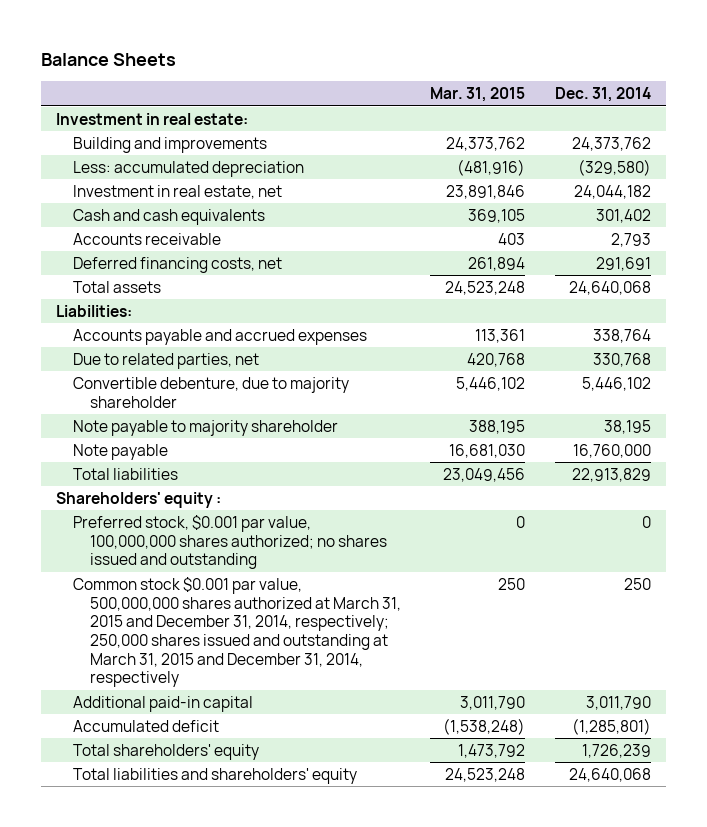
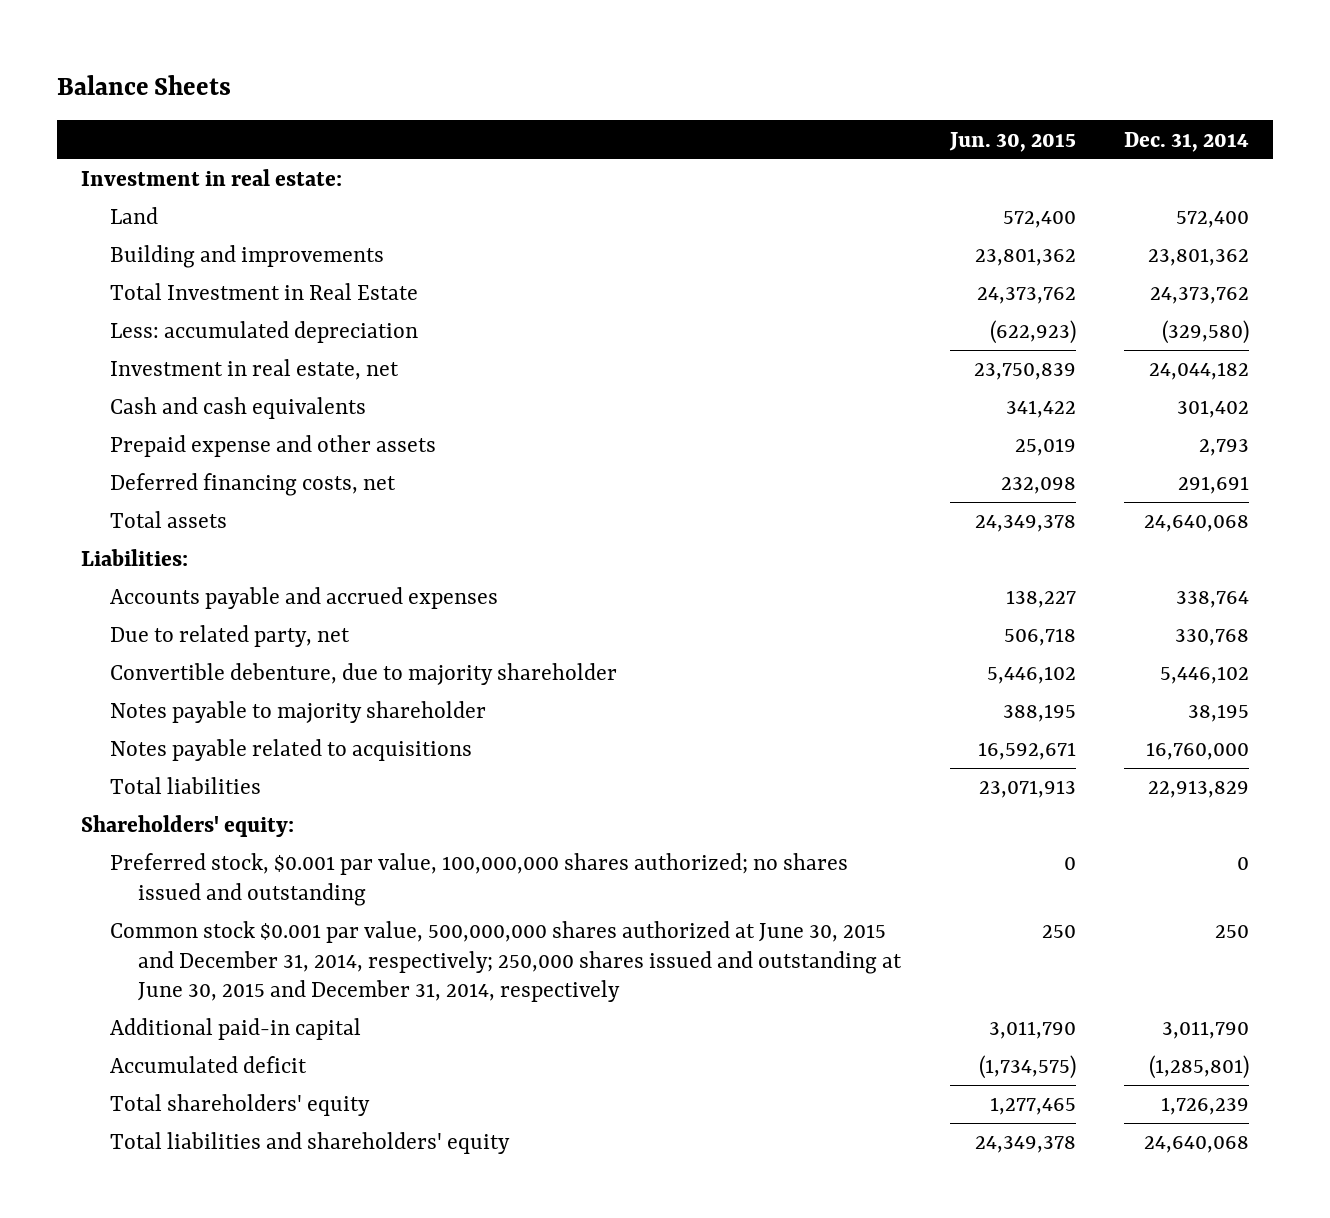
[430,87,526,103] Mar. 31, 2015 -> none
none -> [948,131,1076,152] Jun. 30, 2015
none -> [109,207,158,225] Land
[571,136,651,151] 24,373,762 -> [1148,248,1250,267] 23,801,362
none -> [109,283,418,301] Total Investment in Real Estate
[73,232,222,245] Accounts receivable -> [109,435,436,458] Prepaid expense and other assets
[73,352,260,369] Due to related parties, net -> [109,625,350,648] Due to related party, net
[73,419,339,436] Note payable to majority shareholder -> [109,701,486,724] Notes payable to majority shareholder
[73,443,169,460] Note payable -> [109,739,472,762] Notes payable related to acquisitions
[56,491,222,508] Shareholders' equity : -> [80,815,294,838] Shareholders' equity:
[73,576,401,688] Common stock $0.001 par value, 500,000,000 shares authorized at March 31, 2015 and December 31, 2014, respectively; 250,000 shares issued and outstanding at March 31, 2015 and December 31, 2014, respectively -> [109,921,903,1002] Common stock $0.001 par value, 500,000,000 shares authorized at June 30, 2015 and December 31, 2014, respectively; 250,000 shares issued and outstanding at June 30, 2015 and December 31, 2014, respectively

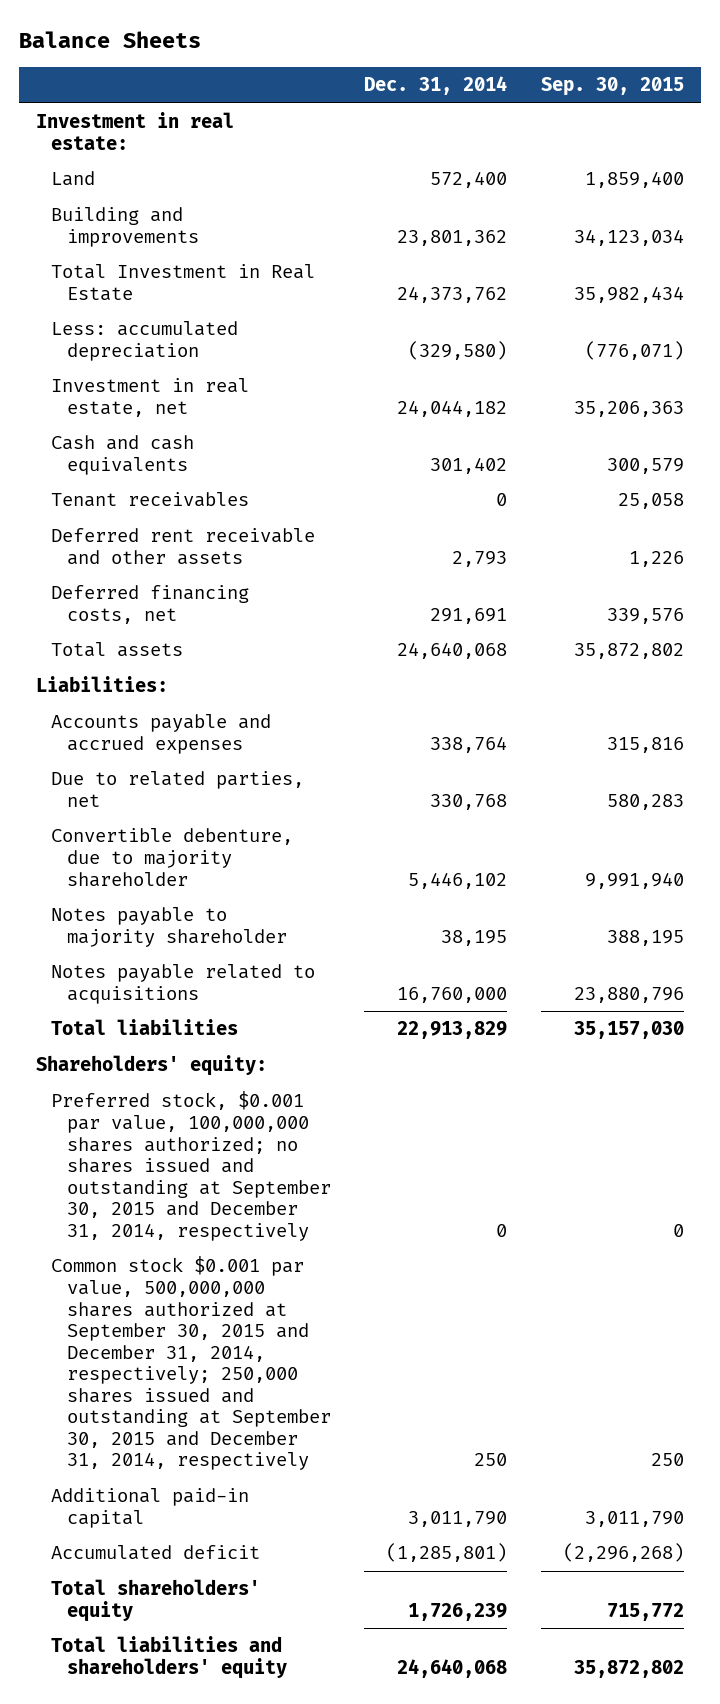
[948,131,1076,152] Jun. 30, 2015 -> none
none -> [541,77,685,97] Sep. 30, 2015
none -> [51,492,250,508] Tenant receivables
[109,435,436,458] Prepaid expense and other assets -> [51,528,316,566] Deferred rent receivable and other assets
[109,625,350,648] Due to related party, net -> [51,771,305,808] Due to related parties, net
[109,853,848,906] Preferred stock, $0.001 par value, 100,000,000 shares authorized; no shares issued and outstanding -> [51,1091,331,1241] Preferred stock, $0.001 par value, 100,000,000 shares authorized; no shares issued and outstanding at September 30, 2015 and December 31, 2014, respectively
[109,921,903,1002] Common stock $0.001 par value, 500,000,000 shares authorized at June 30, 2015 and December 31, 2014, respectively; 250,000 shares issued and outstanding at June 30, 2015 and December 31, 2014, respectively -> [51,1256,331,1471] Common stock $0.001 par value, 500,000,000 shares authorized at September 30, 2015 and December 31, 2014, respectively; 250,000 shares issued and outstanding at September 30, 2015 and December 31, 2014, respectively

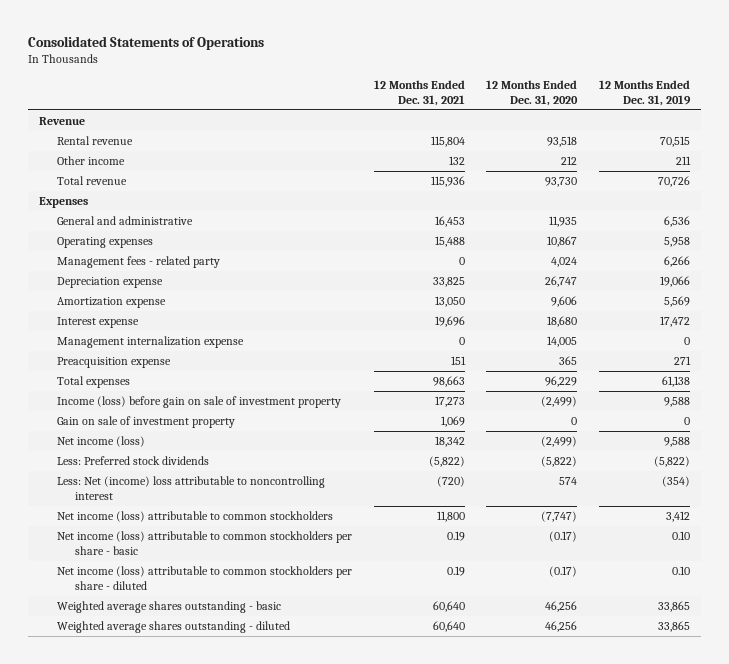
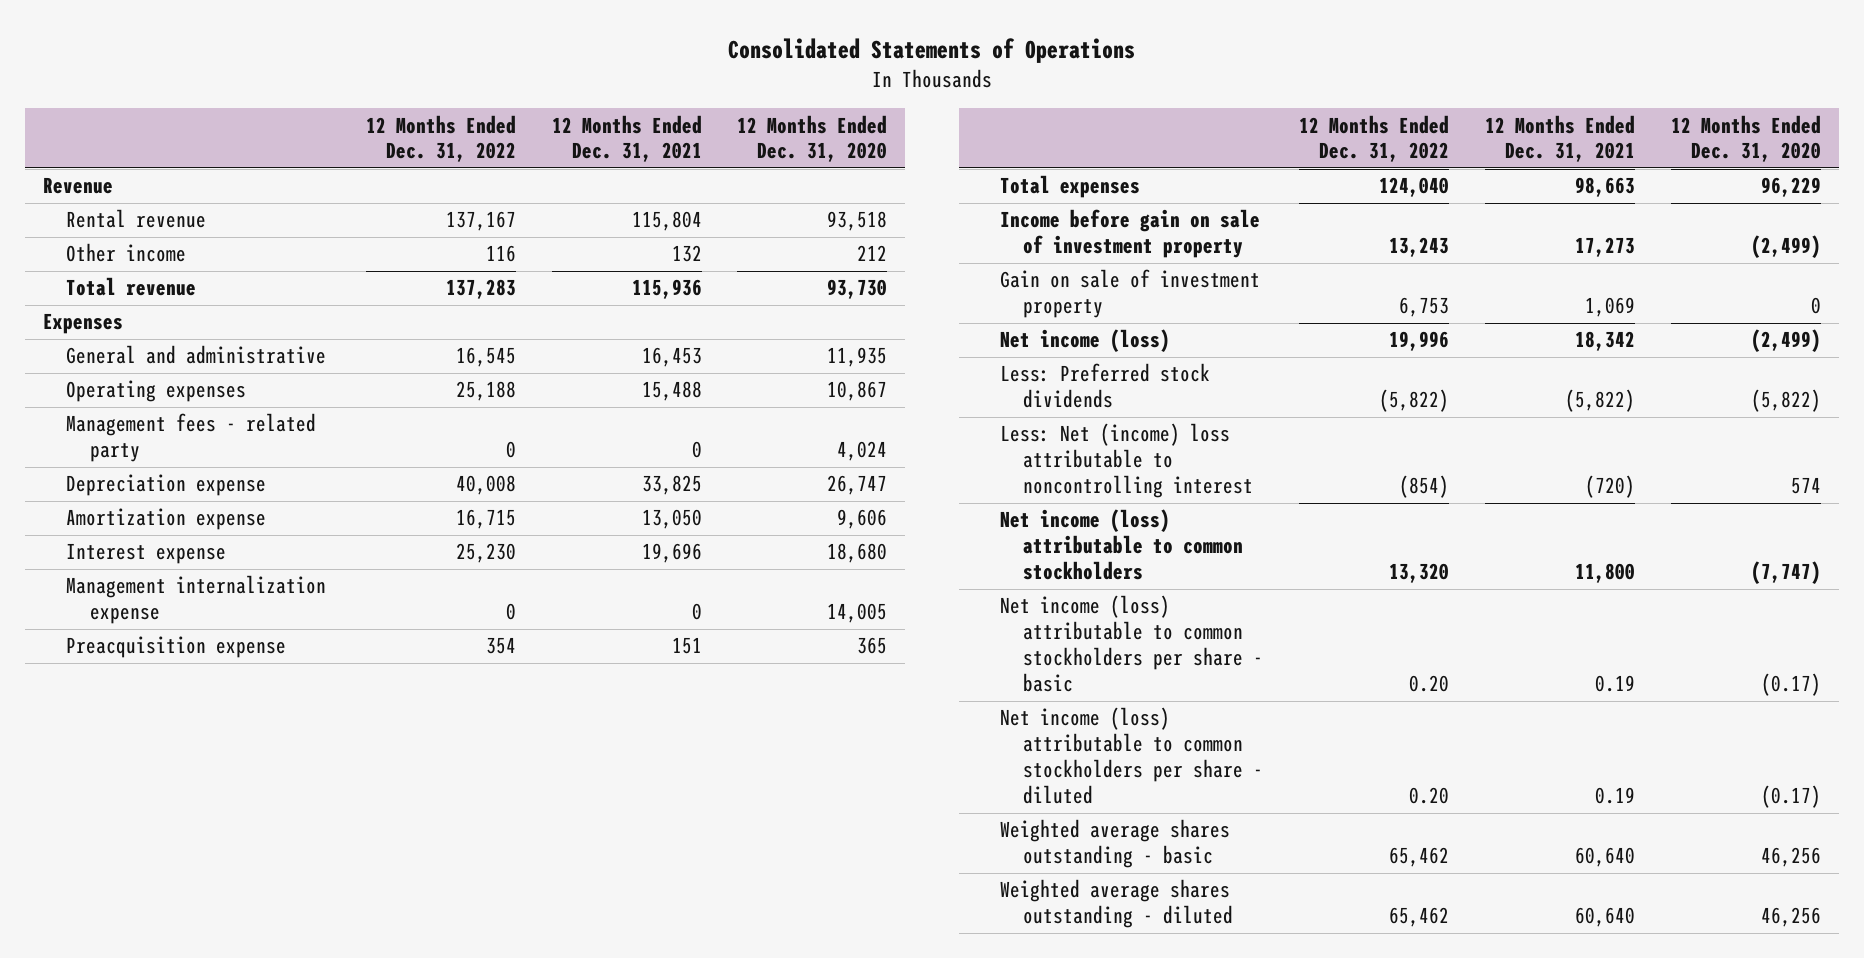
[598,80,691,106] 12 Months Ended Dec. 31, 2019 -> none
none -> [365,114,516,163] 12 Months Ended Dec. 31, 2022
[57,396,342,409] Income (loss) before gain on sale of investment property -> [1000,209,1261,259] Income before gain on sale of investment property

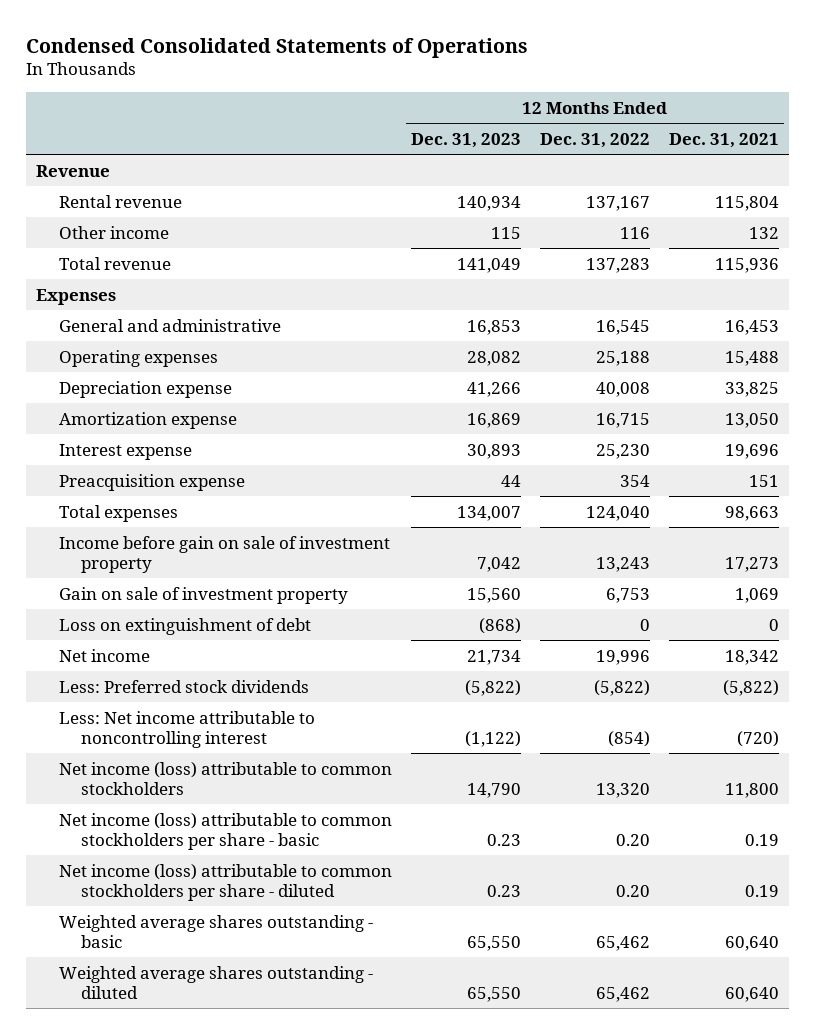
[728,38,1136,64] Consolidated Statements of Operations -> [26,37,529,58] Condensed Consolidated Statements of Operations
[737,114,888,163] 12 Months Ended Dec. 31, 2020 -> none
none -> [410,132,521,148] Dec. 31, 2023
[66,413,317,463] Management fees - related party -> none
[66,575,327,625] Management internalization expense -> none
none -> [58,617,311,635] Loss on extinguishment of debt
[1000,329,1171,353] Net income (loss) -> [58,648,150,662] Net income
[1000,423,1254,499] Less: Net (income) loss attributable to noncontrolling interest -> [58,710,315,748] Less: Net income attributable to noncontrolling interest

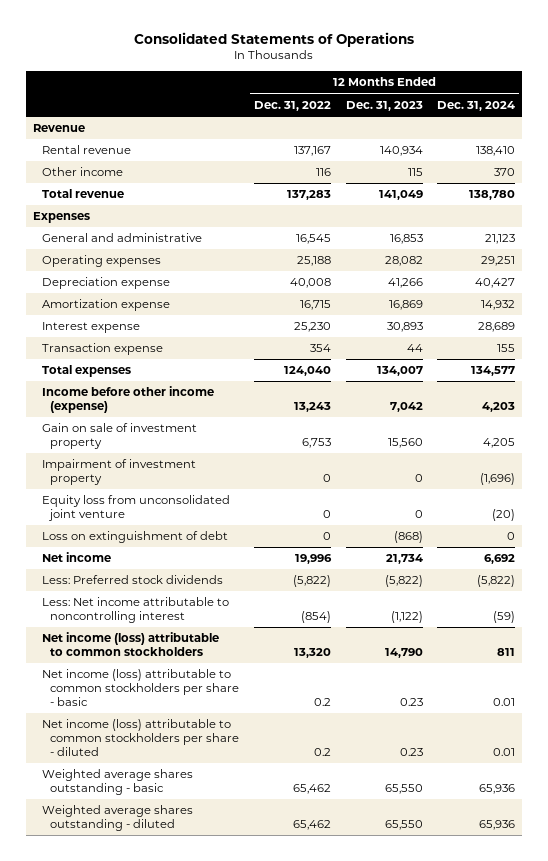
[26,37,529,58] Condensed Consolidated Statements of Operations -> [134,31,415,47] Consolidated Statements of Operations
[669,132,780,148] Dec. 31, 2021 -> none
none -> [437,100,516,111] Dec. 31, 2024
[58,473,245,491] Preacquisition expense -> [41,343,163,356] Transaction expense
[58,535,390,573] Income before gain on sale of investment property -> [41,386,214,414] Income before other income (expense)
none -> [41,459,196,486] Impairment of investment property
none -> [41,495,230,522] Equity loss from unconsolidated joint venture
[615,833,650,846] 0.20 -> [313,698,331,707] 0.2
[615,884,650,897] 0.20 -> [313,748,331,757] 0.2

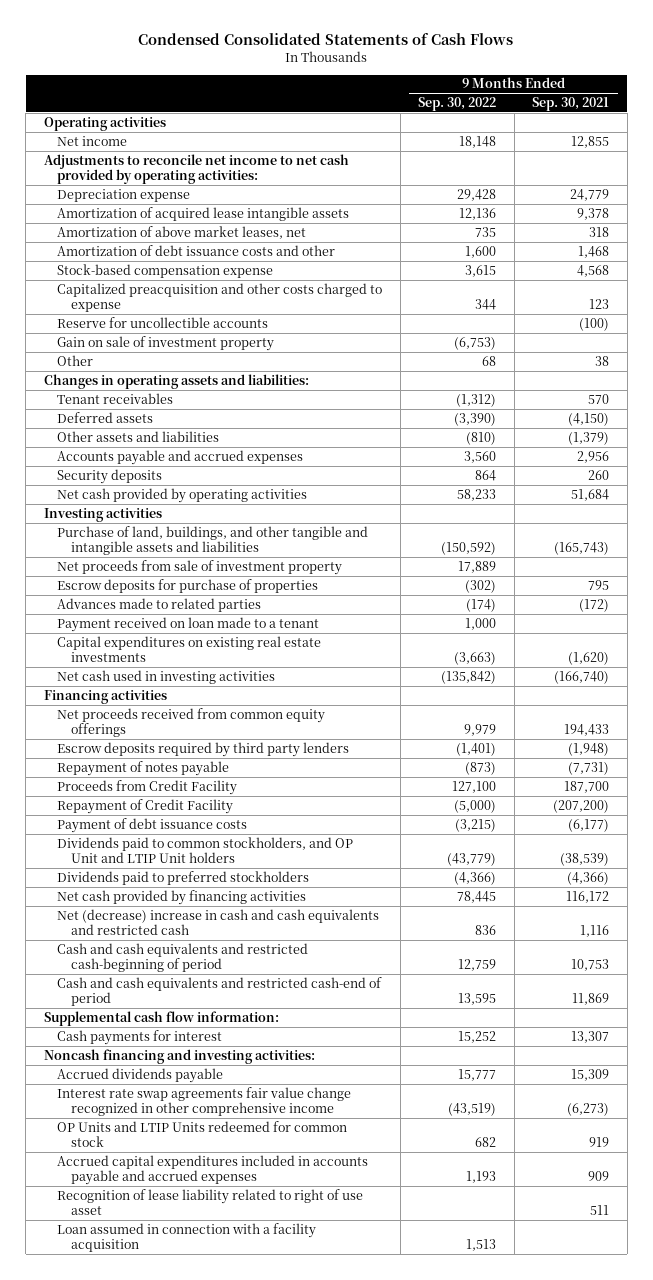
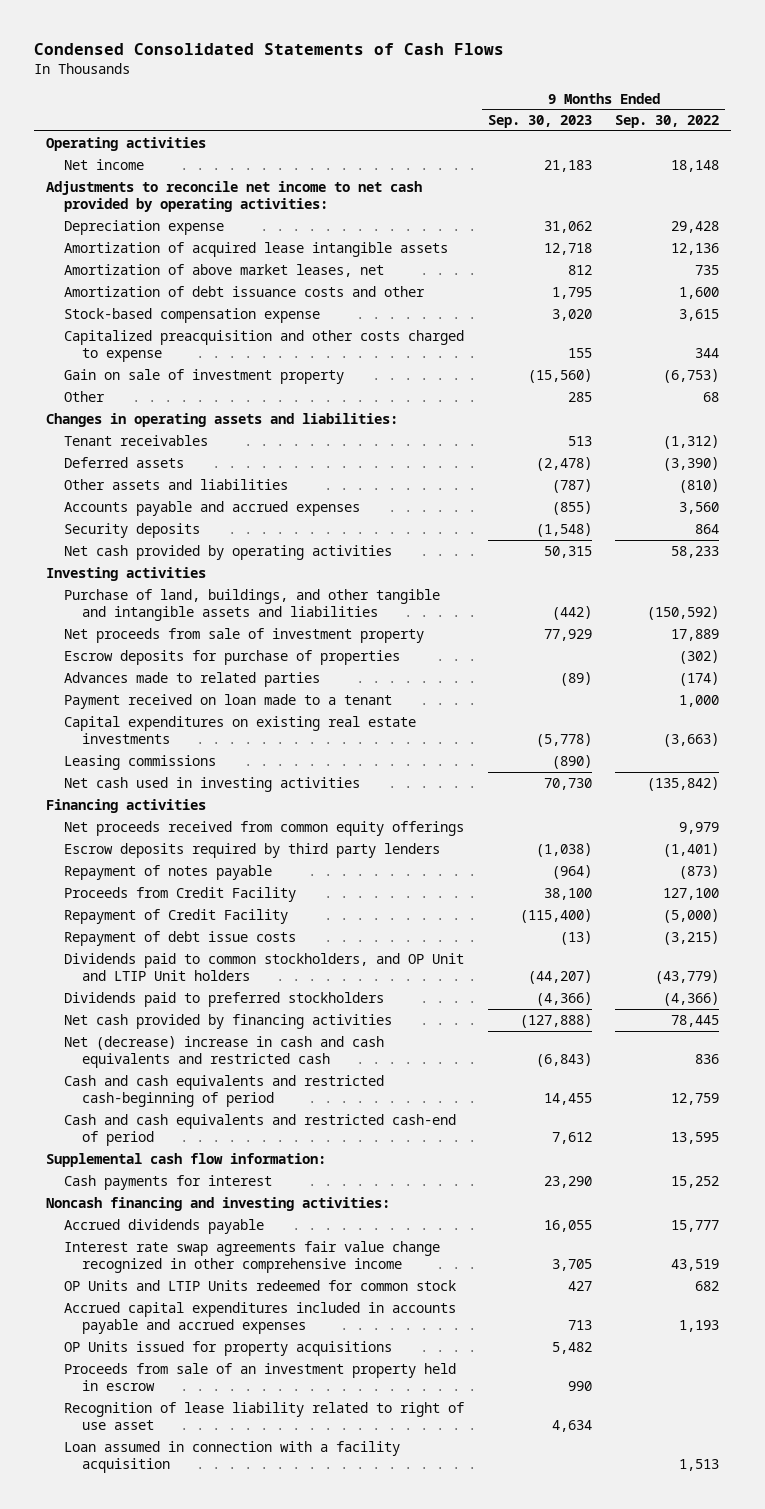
[532,97,610,112] Sep. 30, 2021 -> none
none -> [487,115,592,129] Sep. 30, 2023
[57,316,269,328] Reserve for uncollectible accounts -> none
none -> [63,754,216,770] Leasing commissions
[57,817,248,833] Payment of debt issuance costs -> [63,930,296,946] Repayment of debt issue costs
[448,1103,497,1117] (43,519) -> [671,1258,720,1271] 43,519
none -> [63,1340,392,1356] OP Units issued for property acquisitions
none -> [63,1362,456,1391] Proceeds from sale of an investment property held in escrow

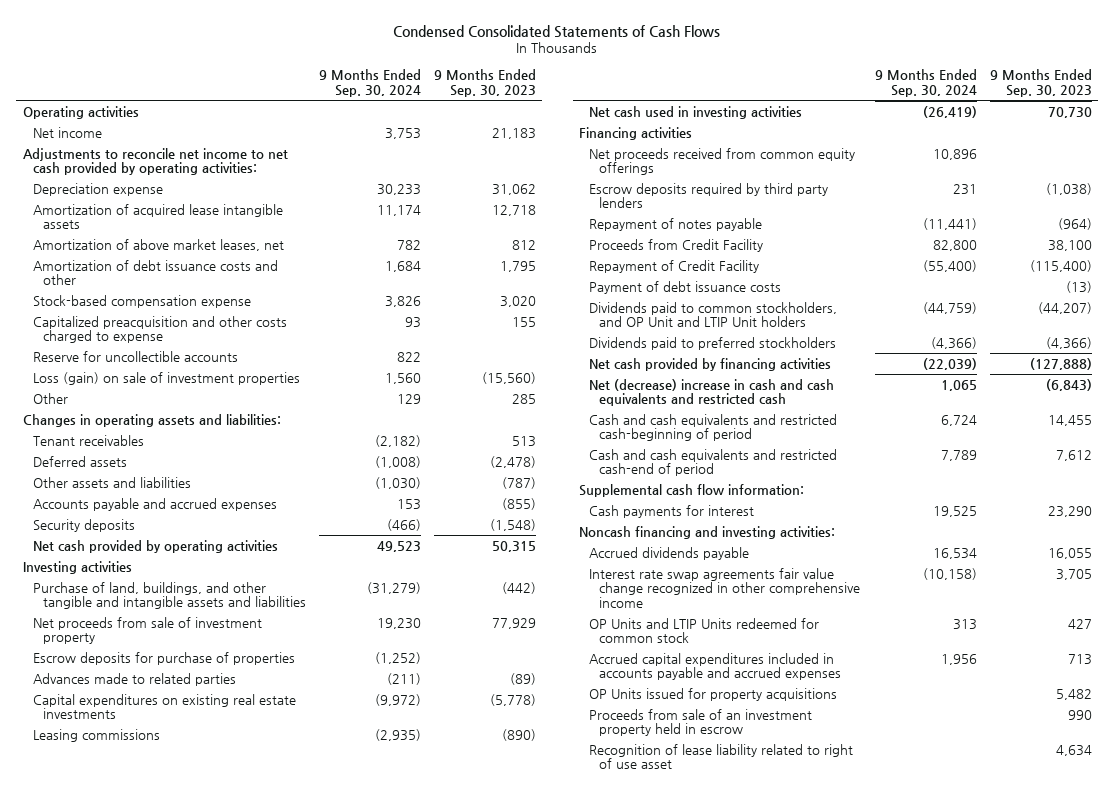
[615,115,720,129] Sep. 30, 2022 -> none
none -> [318,69,421,97] 9 Months Ended Sep. 30, 2024
none -> [32,350,238,362] Reserve for uncollectible accounts
[63,368,344,384] Gain on sale of investment property -> [32,371,300,385] Loss (gain) on sale of investment properties
[63,693,392,709] Payment received on loan made to a tenant -> none
[63,930,296,946] Repayment of debt issue costs -> [589,280,782,294] Payment of debt issuance costs
[63,1440,400,1473] Loan assumed in connection with a facility acquisition -> none

